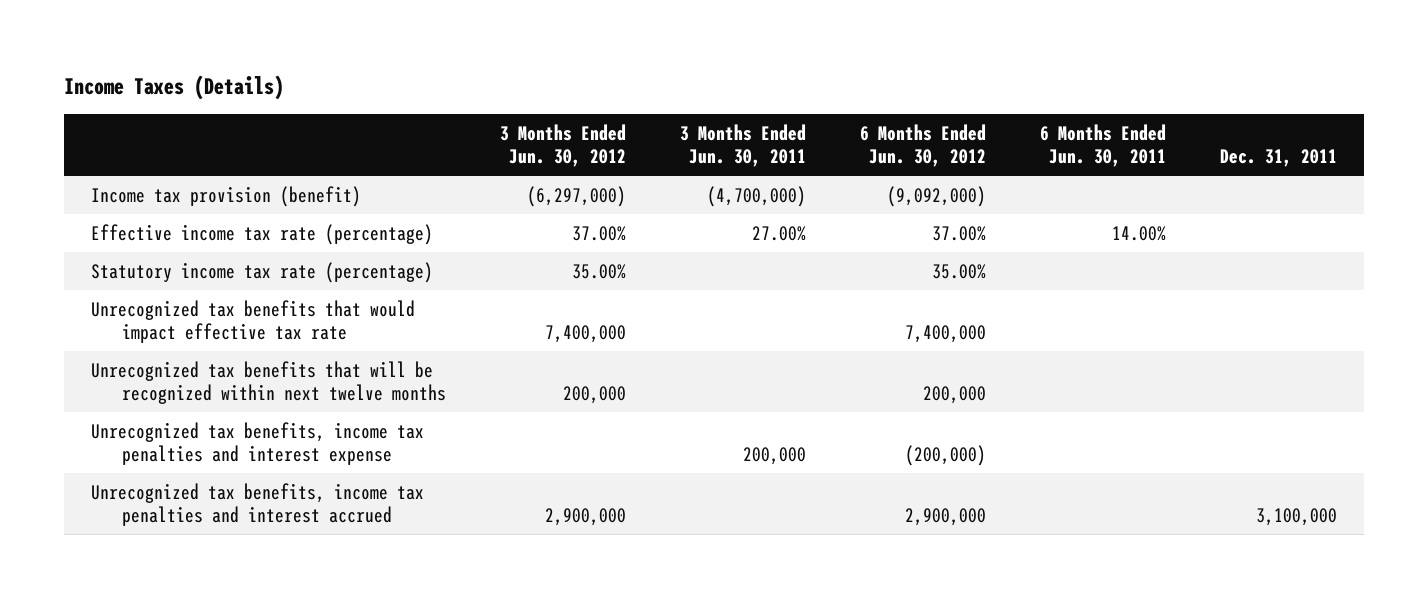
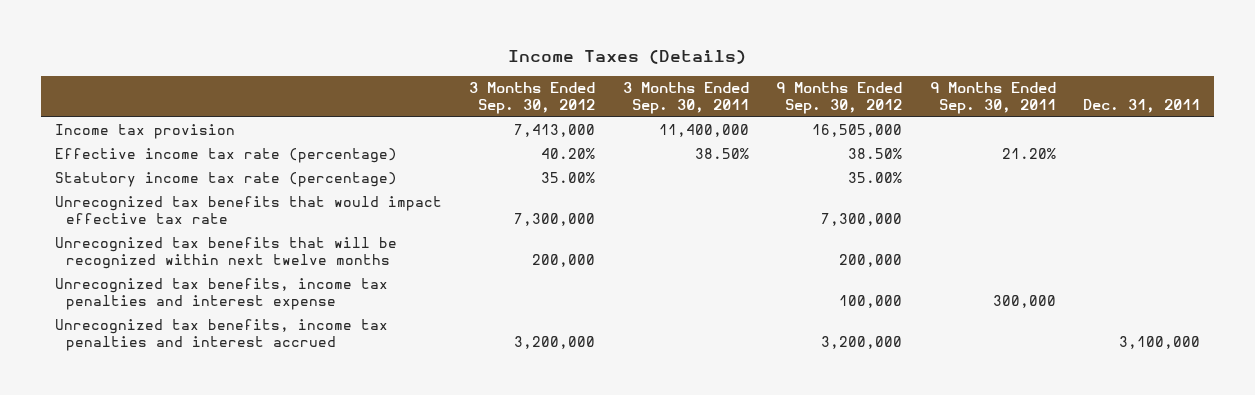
[499,123,626,168] 3 Months Ended Jun. 30, 2012 -> none
[679,123,806,168] 3 Months Ended Jun. 30, 2011 -> none
[859,123,986,168] 6 Months Ended Jun. 30, 2012 -> none
[1039,123,1166,168] 6 Months Ended Jun. 30, 2011 -> none
none -> [469,82,596,114] 3 Months Ended Sep. 30, 2012
none -> [622,82,749,114] 3 Months Ended Sep. 30, 2011
none -> [776,82,903,114] 9 Months Ended Sep. 30, 2012
none -> [929,82,1056,114] 9 Months Ended Sep. 30, 2011
[90,185,361,207] Income tax provision (benefit) -> [54,124,235,140] Income tax provision

